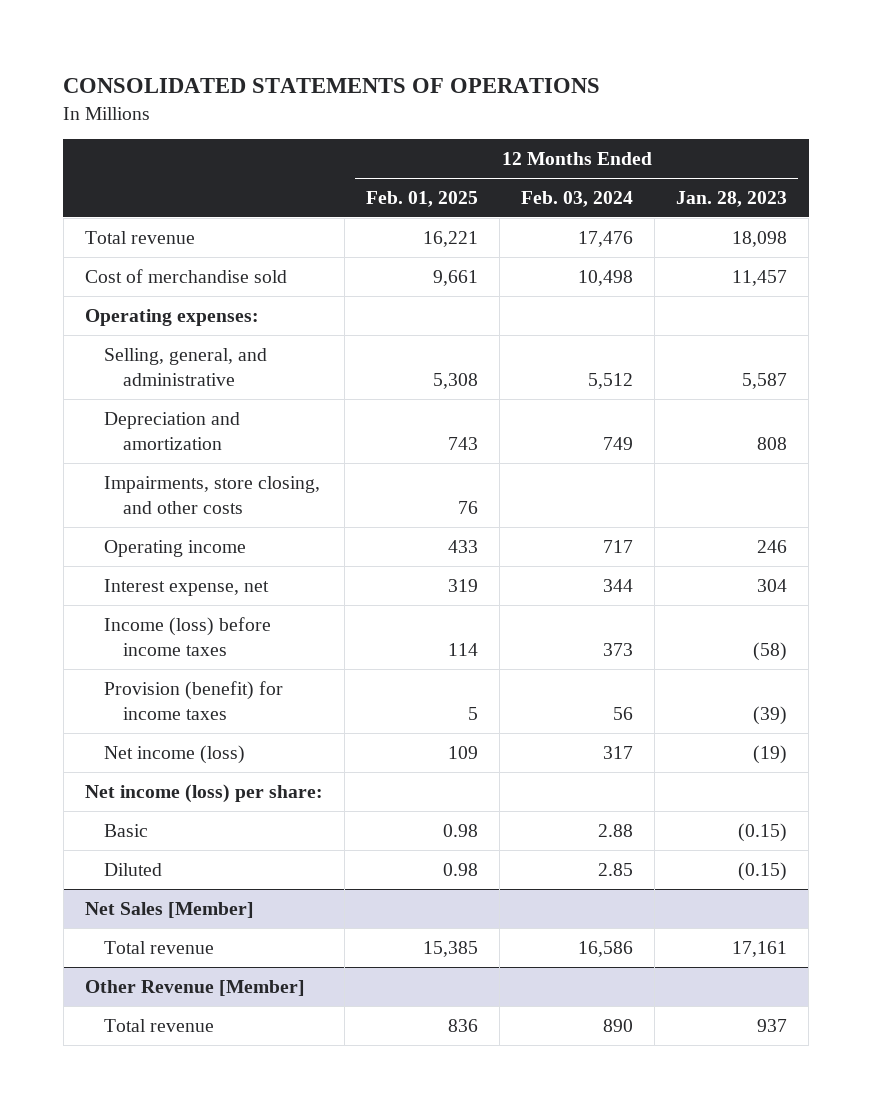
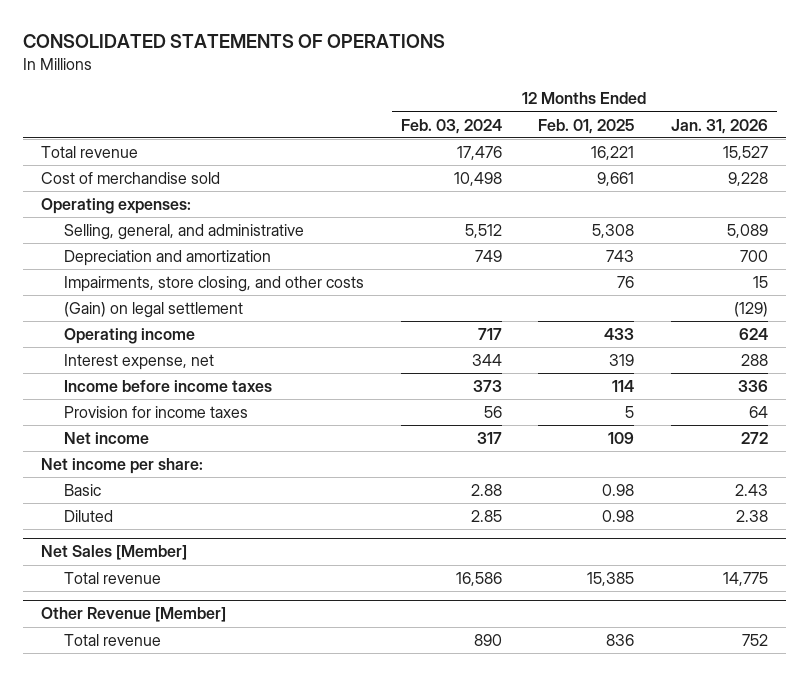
[676,190,788,207] Jan. 28, 2023 -> none
none -> [670,118,768,134] Jan. 31, 2026
none -> [64,301,244,318] (Gain) on legal settlement
[104,616,272,657] Income (loss) before income taxes -> [64,379,273,392] Income before income taxes
[104,680,284,721] Provision (benefit) for income taxes -> [64,405,249,418] Provision for income taxes
[104,744,246,764] Net income (loss) -> [64,431,150,444] Net income
[84,783,323,803] Net income (loss) per share: -> [41,457,204,474] Net income per share:

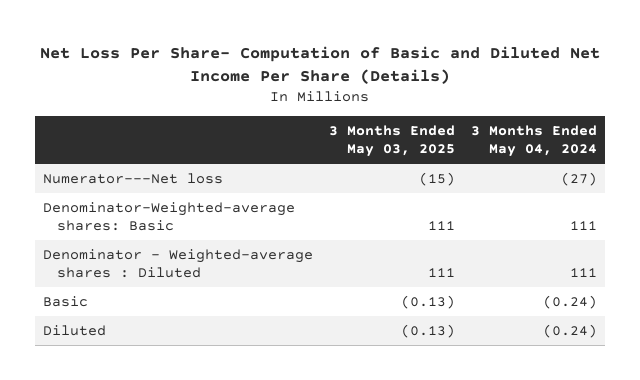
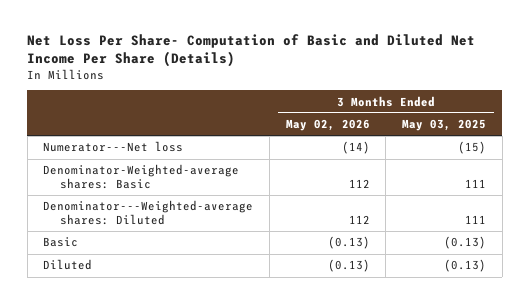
[470,125,597,157] 3 Months Ended May 04, 2024 -> none
none -> [285,119,370,132] May 02, 2026
[42,249,313,278] Denominator - Weighted-average shares : Diluted -> [43,200,254,226] Denominator---Weighted-average shares: Diluted

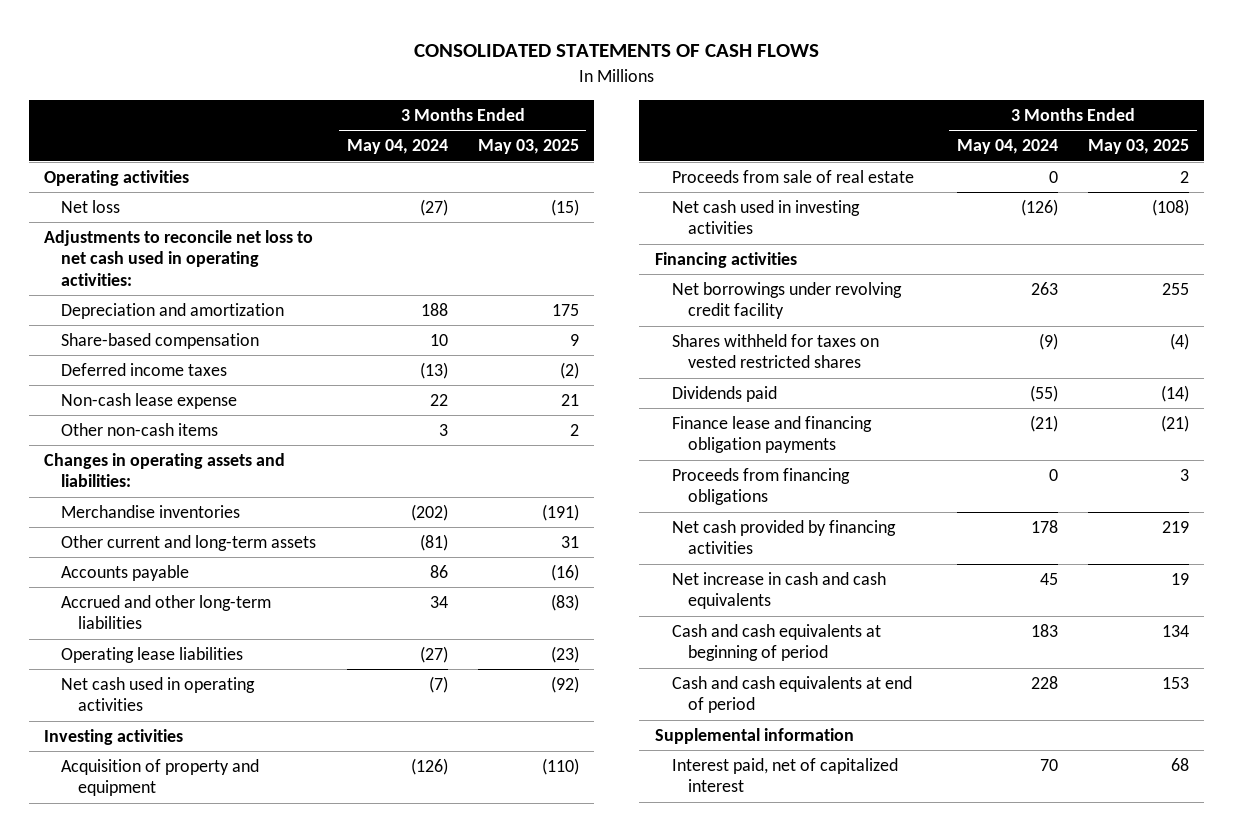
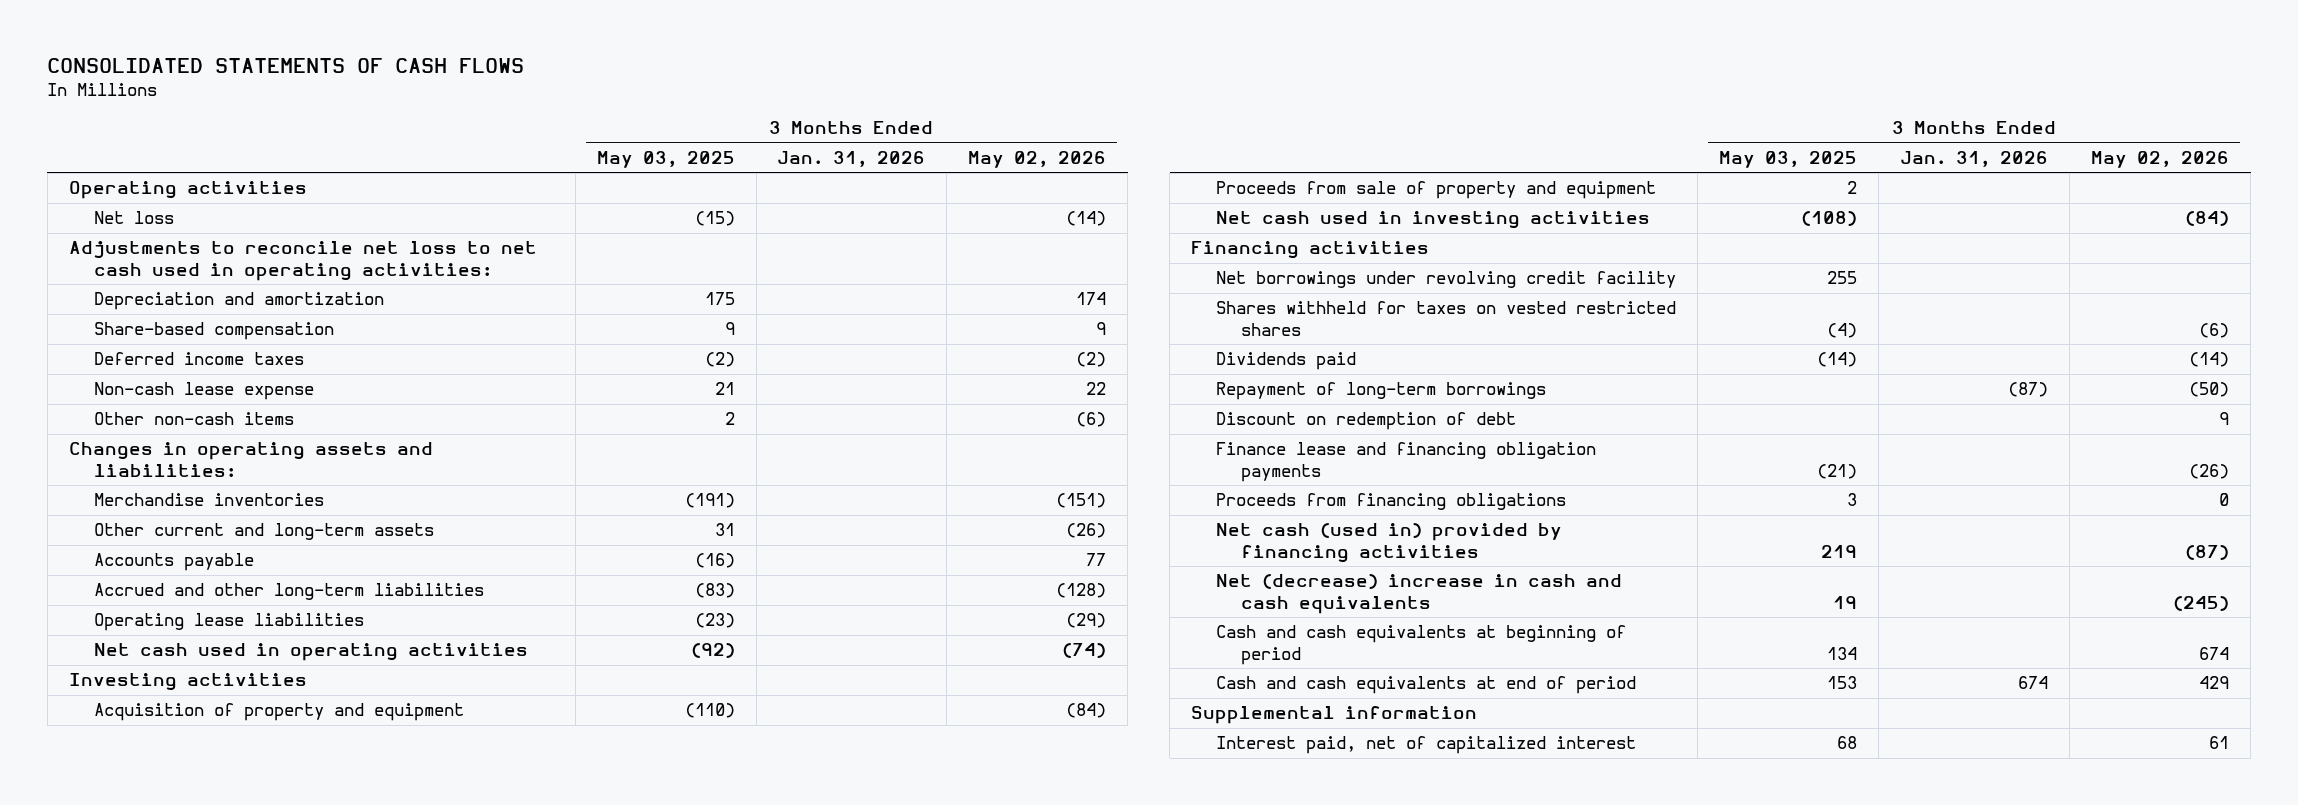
[346,139,448,155] May 04, 2024 -> none
none -> [777,150,926,167] Jan. 31, 2026
none -> [968,150,1107,168] May 02, 2026
[671,170,914,184] Proceeds from sale of real estate -> none
none -> [1216,181,1657,200] Proceeds from sale of property and equipment
none -> [1216,382,1547,401] Repayment of long-term borrowings
none -> [1216,412,1517,431] Discount on redemption of debt
[671,520,896,555] Net cash provided by financing activities -> [1216,523,1563,563] Net cash (used in) provided by financing activities
[671,572,886,610] Net increase in cash and cash equivalents -> [1216,574,1623,614] Net (decrease) increase in cash and cash equivalents

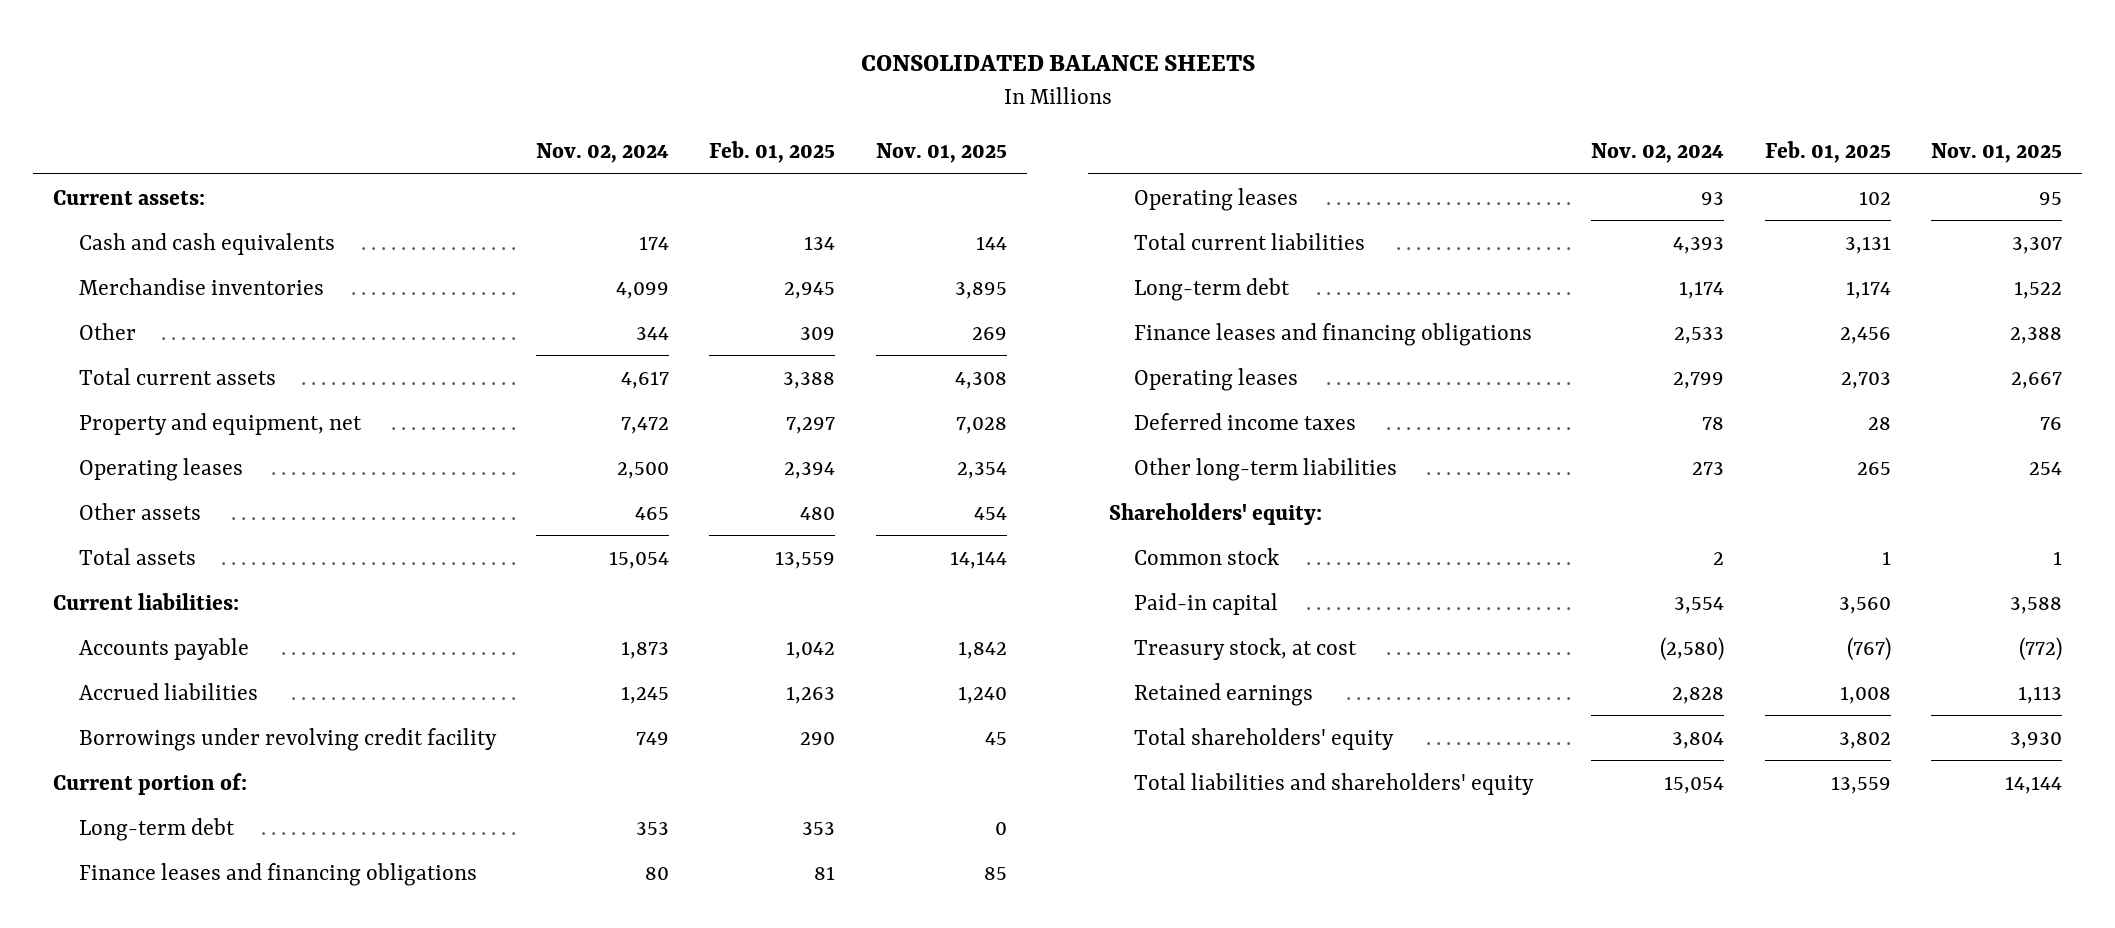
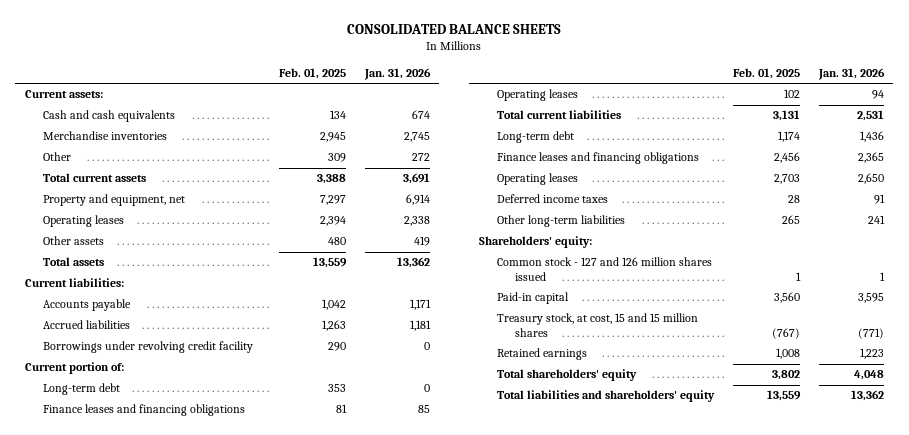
[535,143,669,164] Nov. 02, 2024 -> none
[875,143,1007,164] Nov. 01, 2025 -> none
none -> [363,67,431,80] Jan. 31, 2026
[1133,547,1279,565] Common stock -> [497,257,713,282] Common stock - 127 and 126 million shares issued
[1133,637,1357,660] Treasury stock, at cost -> [497,313,699,338] Treasury stock, at cost, 15 and 15 million shares

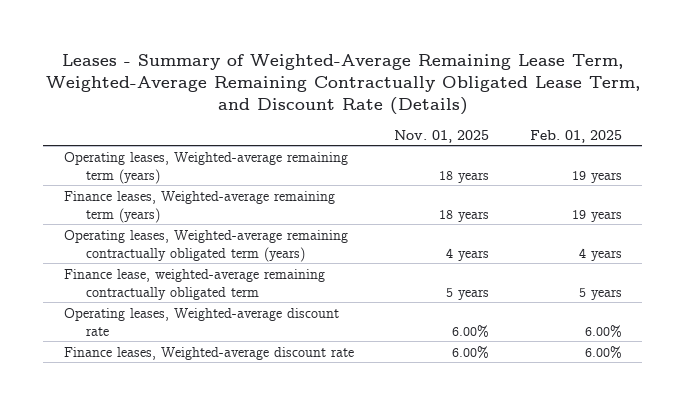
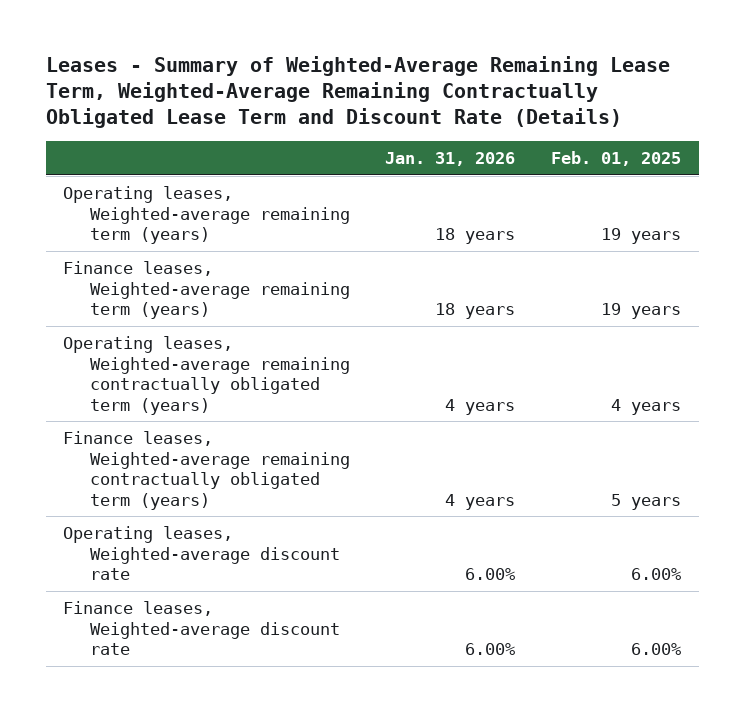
[45,53,640,115] Leases - Summary of Weighted-Average Remaining Lease Term, Weighted-Average Remaining Contractually Obligated Lease Term, and Discount Rate (Details) -> [45,55,670,129] Leases - Summary of Weighted-Average Remaining Lease Term, Weighted-Average Remaining Contractually Obligated Lease Term and Discount Rate (Details)
[394,129,490,143] Nov. 01, 2025 -> none
none -> [385,152,516,167] Jan. 31, 2026
[63,268,325,300] Finance lease, weighted-average remaining contractually obligated term -> [63,431,350,510] Finance leases, Weighted-average remaining contractually obligated term (years)

